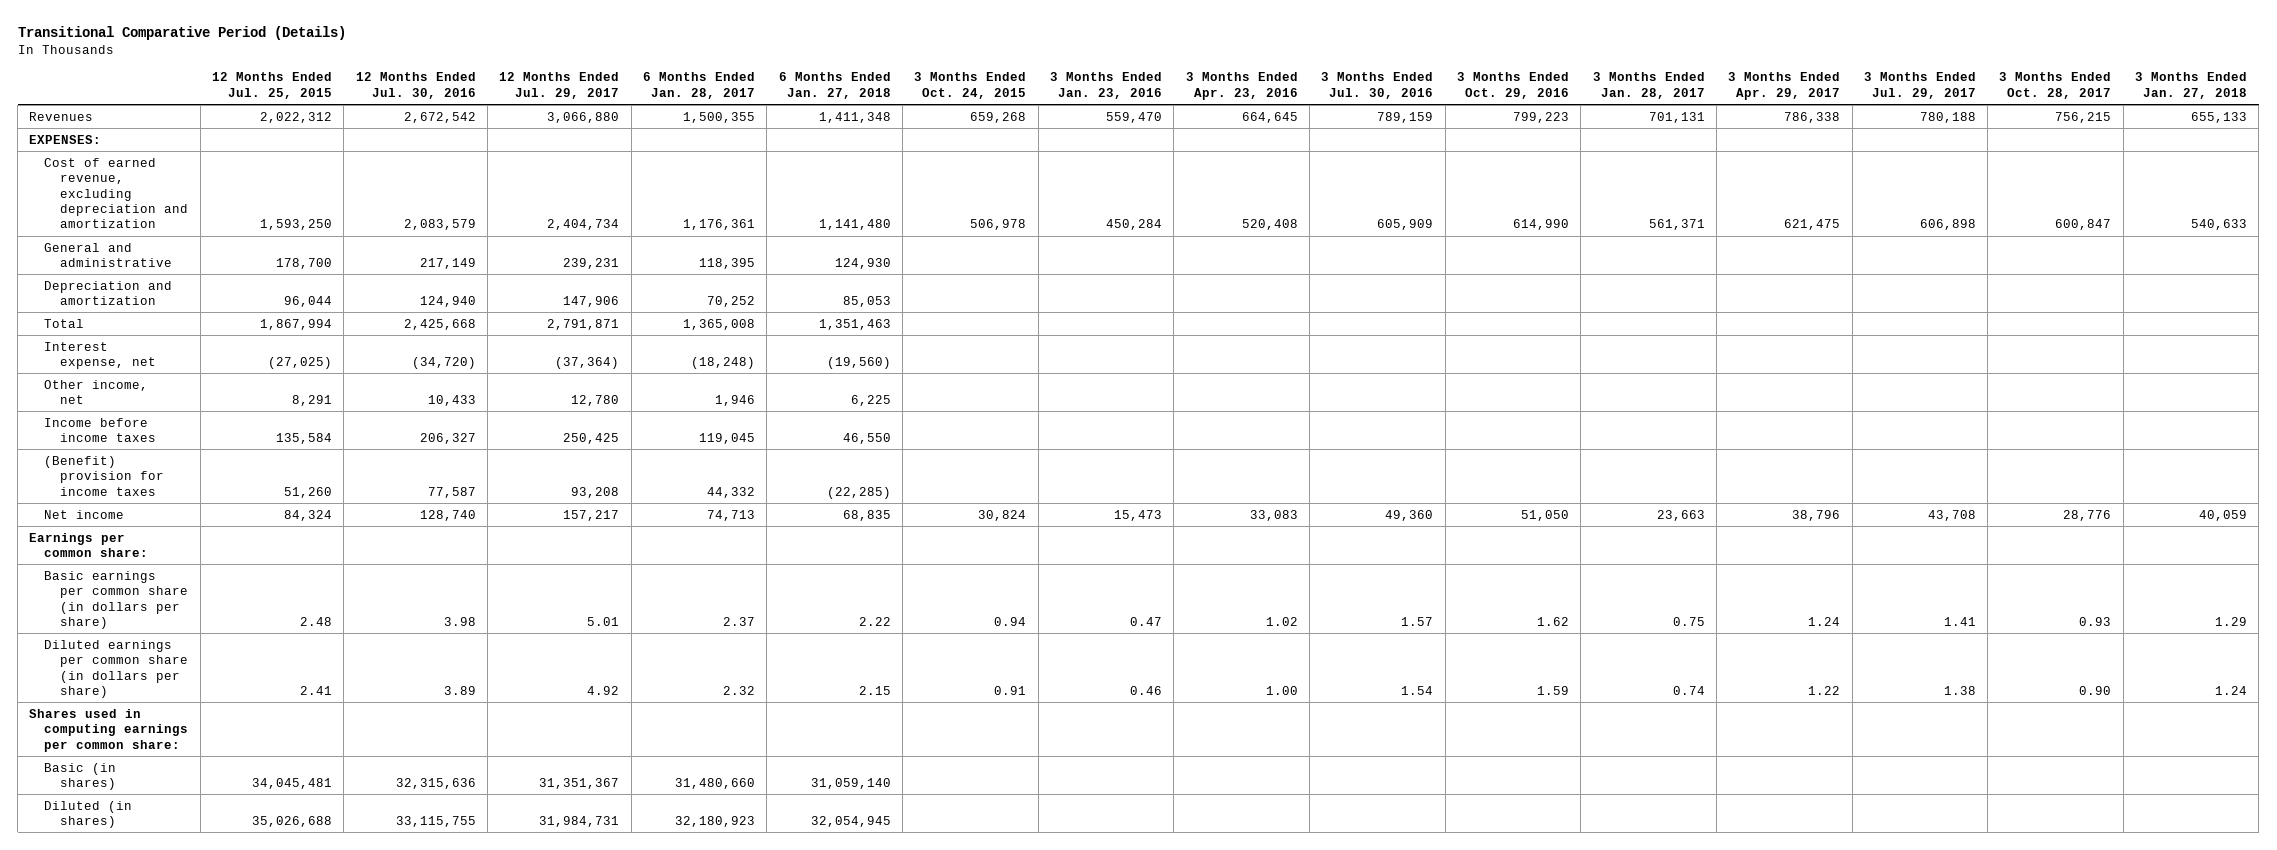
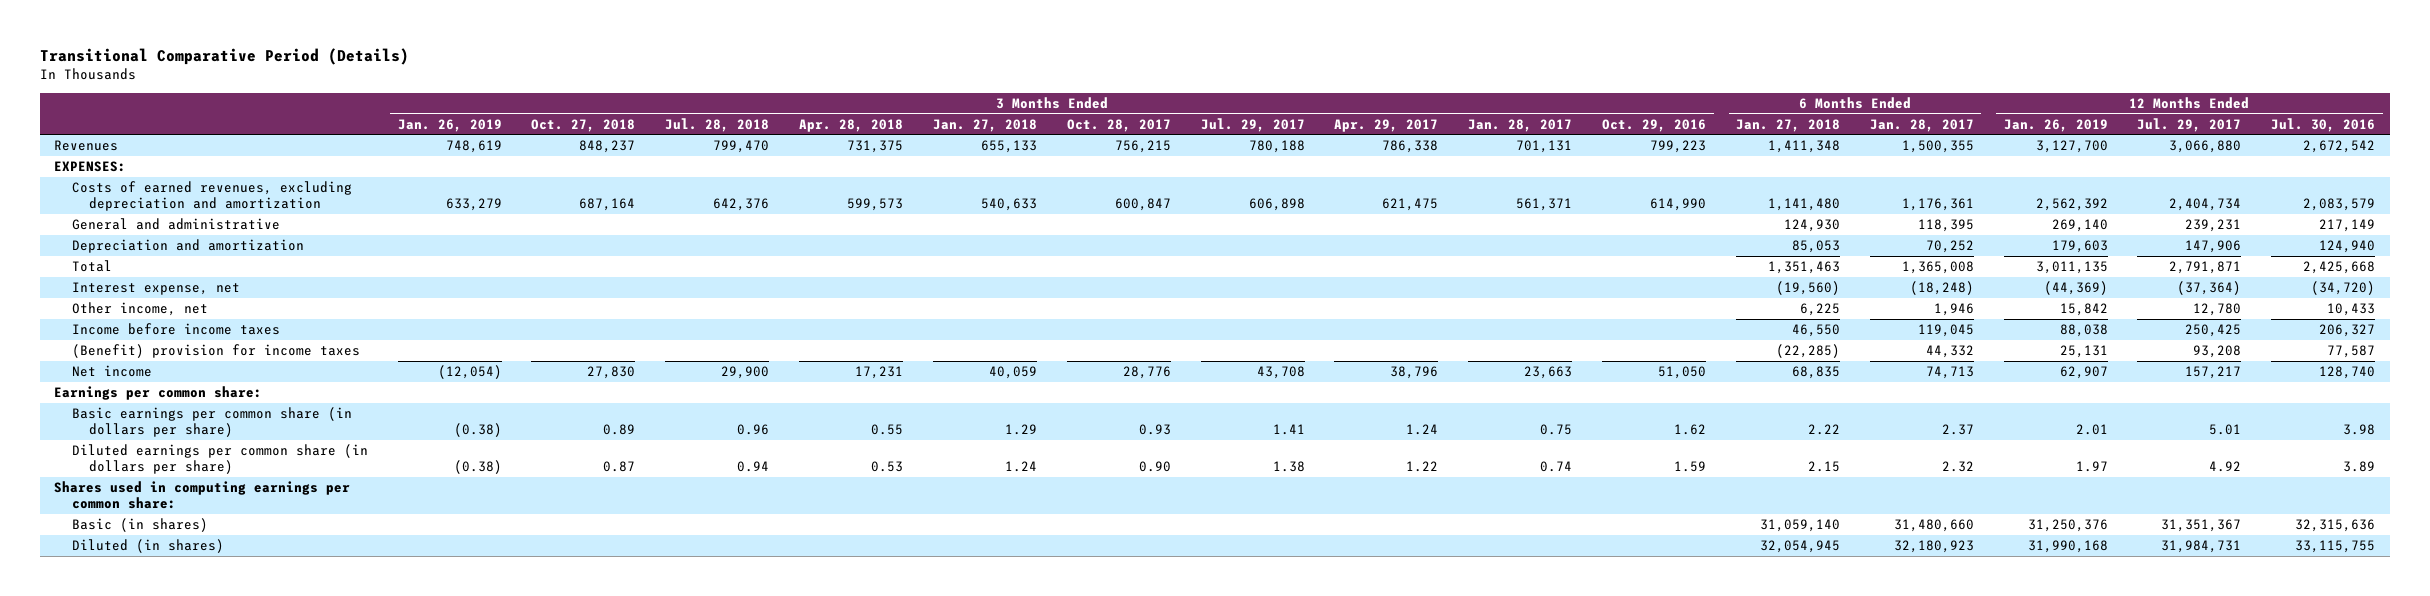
[212,72,333,99] 12 Months Ended Jul. 25, 2015 -> none
[914,72,1027,99] 3 Months Ended Oct. 24, 2015 -> none
[1049,72,1162,99] 3 Months Ended Jan. 23, 2016 -> none
[1185,72,1298,100] 3 Months Ended Apr. 23, 2016 -> none
[1321,72,1434,99] 3 Months Ended Jul. 30, 2016 -> none
none -> [397,118,502,132] Jan. 26, 2019
none -> [531,118,636,132] Oct. 27, 2018
none -> [665,117,770,132] Jul. 28, 2018
none -> [799,118,904,132] Apr. 28, 2018
none -> [2003,118,2108,132] Jan. 26, 2019
[44,157,188,229] Cost of earned revenue, excluding depreciation and amortization -> [71,181,352,212] Costs of earned revenues, excluding depreciation and amortization

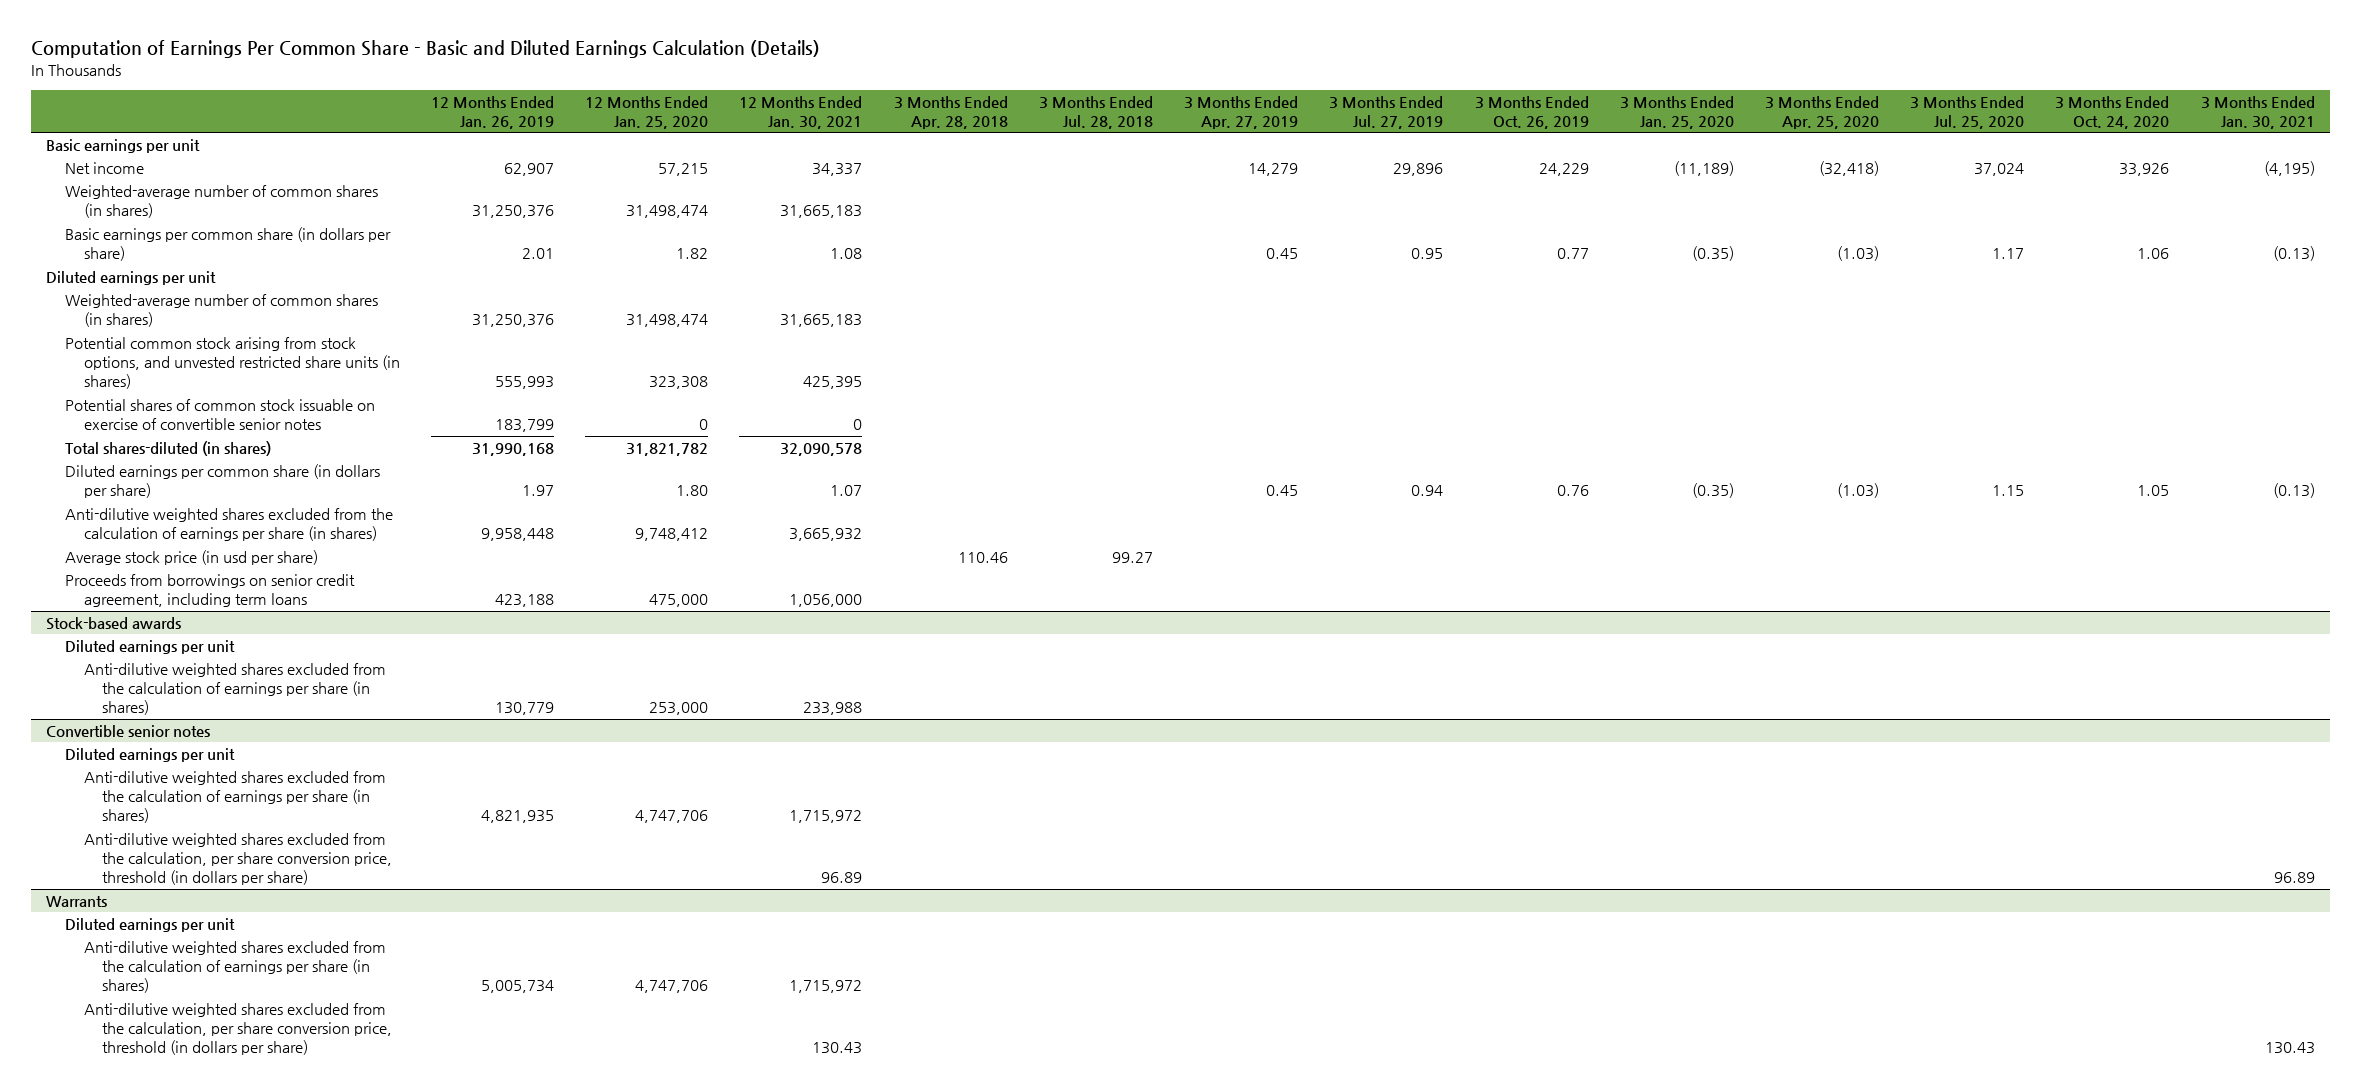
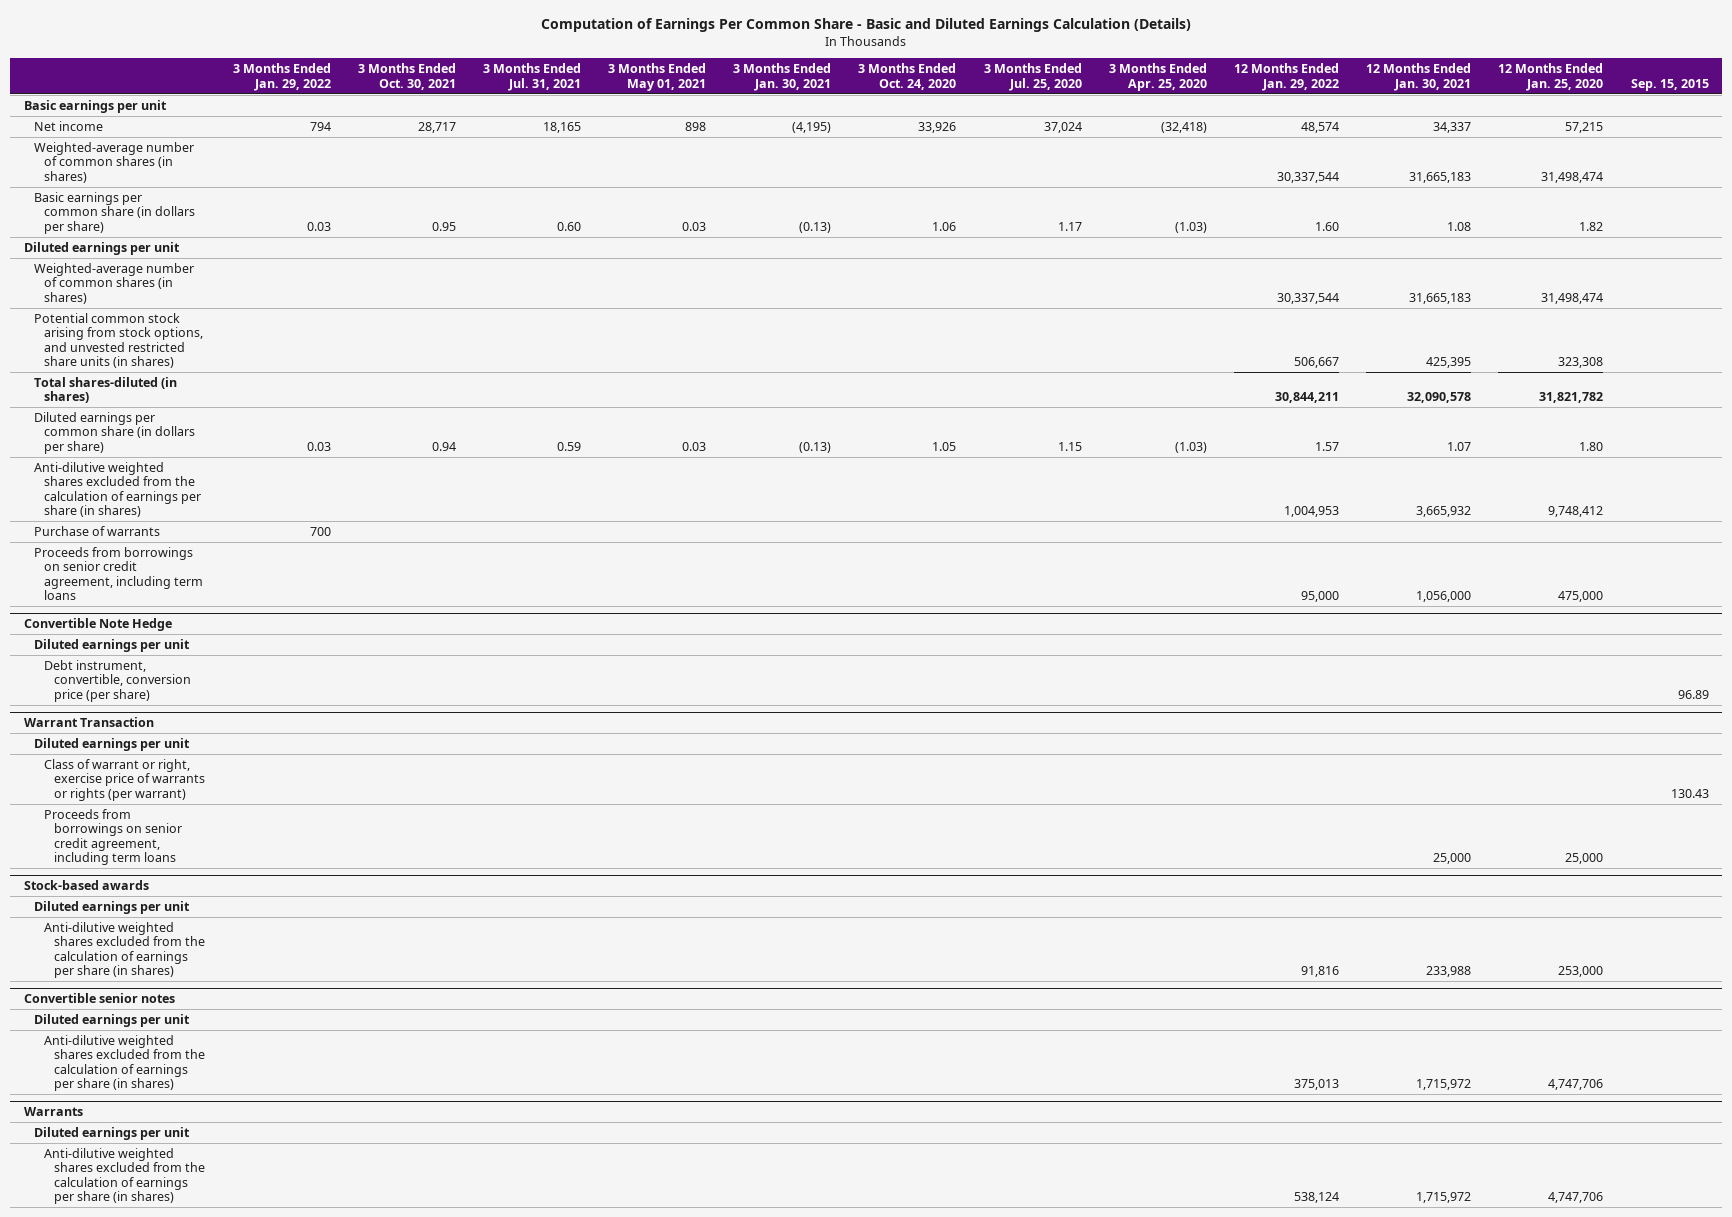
[430,95,554,130] 12 Months Ended Jan. 26, 2019 -> none
[893,95,1008,130] 3 Months Ended Apr. 28, 2018 -> none
[1038,95,1153,130] 3 Months Ended Jul. 28, 2018 -> none
[1184,95,1299,130] 3 Months Ended Apr. 27, 2019 -> none
[1329,95,1444,130] 3 Months Ended Jul. 27, 2019 -> none
[1474,95,1589,130] 3 Months Ended Oct. 26, 2019 -> none
[1619,95,1734,130] 3 Months Ended Jan. 25, 2020 -> none
none -> [232,63,331,91] 3 Months Ended Jan. 29, 2022
none -> [357,63,456,90] 3 Months Ended Oct. 30, 2021
none -> [482,63,581,91] 3 Months Ended Jul. 31, 2021
none -> [608,63,707,91] 3 Months Ended May 01, 2021
none -> [1234,63,1340,91] 12 Months Ended Jan. 29, 2022
none -> [1630,78,1709,91] Sep. 15, 2015
[64,399,375,431] Potential shares of common stock issuable on exercise of convertible senior notes -> none
[64,550,318,566] Average stock price (in usd per share) -> none
none -> [34,525,161,536] Purchase of warrants
none -> [23,618,172,632] Convertible Note Hedge
none -> [34,638,191,652] Diluted earnings per unit
none -> [44,659,192,702] Debt instrument, convertible, conversion price (per share)
none -> [23,717,154,728] Warrant Transaction
none -> [34,737,191,751] Diluted earnings per unit
none -> [44,758,206,801] Class of warrant or right, exercise price of warrants or rights (per warrant)
none -> [44,808,183,866] Proceeds from borrowings on senior credit agreement, including term loans
[83,833,393,886] Anti-dilutive weighted shares excluded from the calculation, per share conversion price, threshold (in dollars per share) -> none
[83,1003,393,1056] Anti-dilutive weighted shares excluded from the calculation, per share conversion price, threshold (in dollars per share) -> none

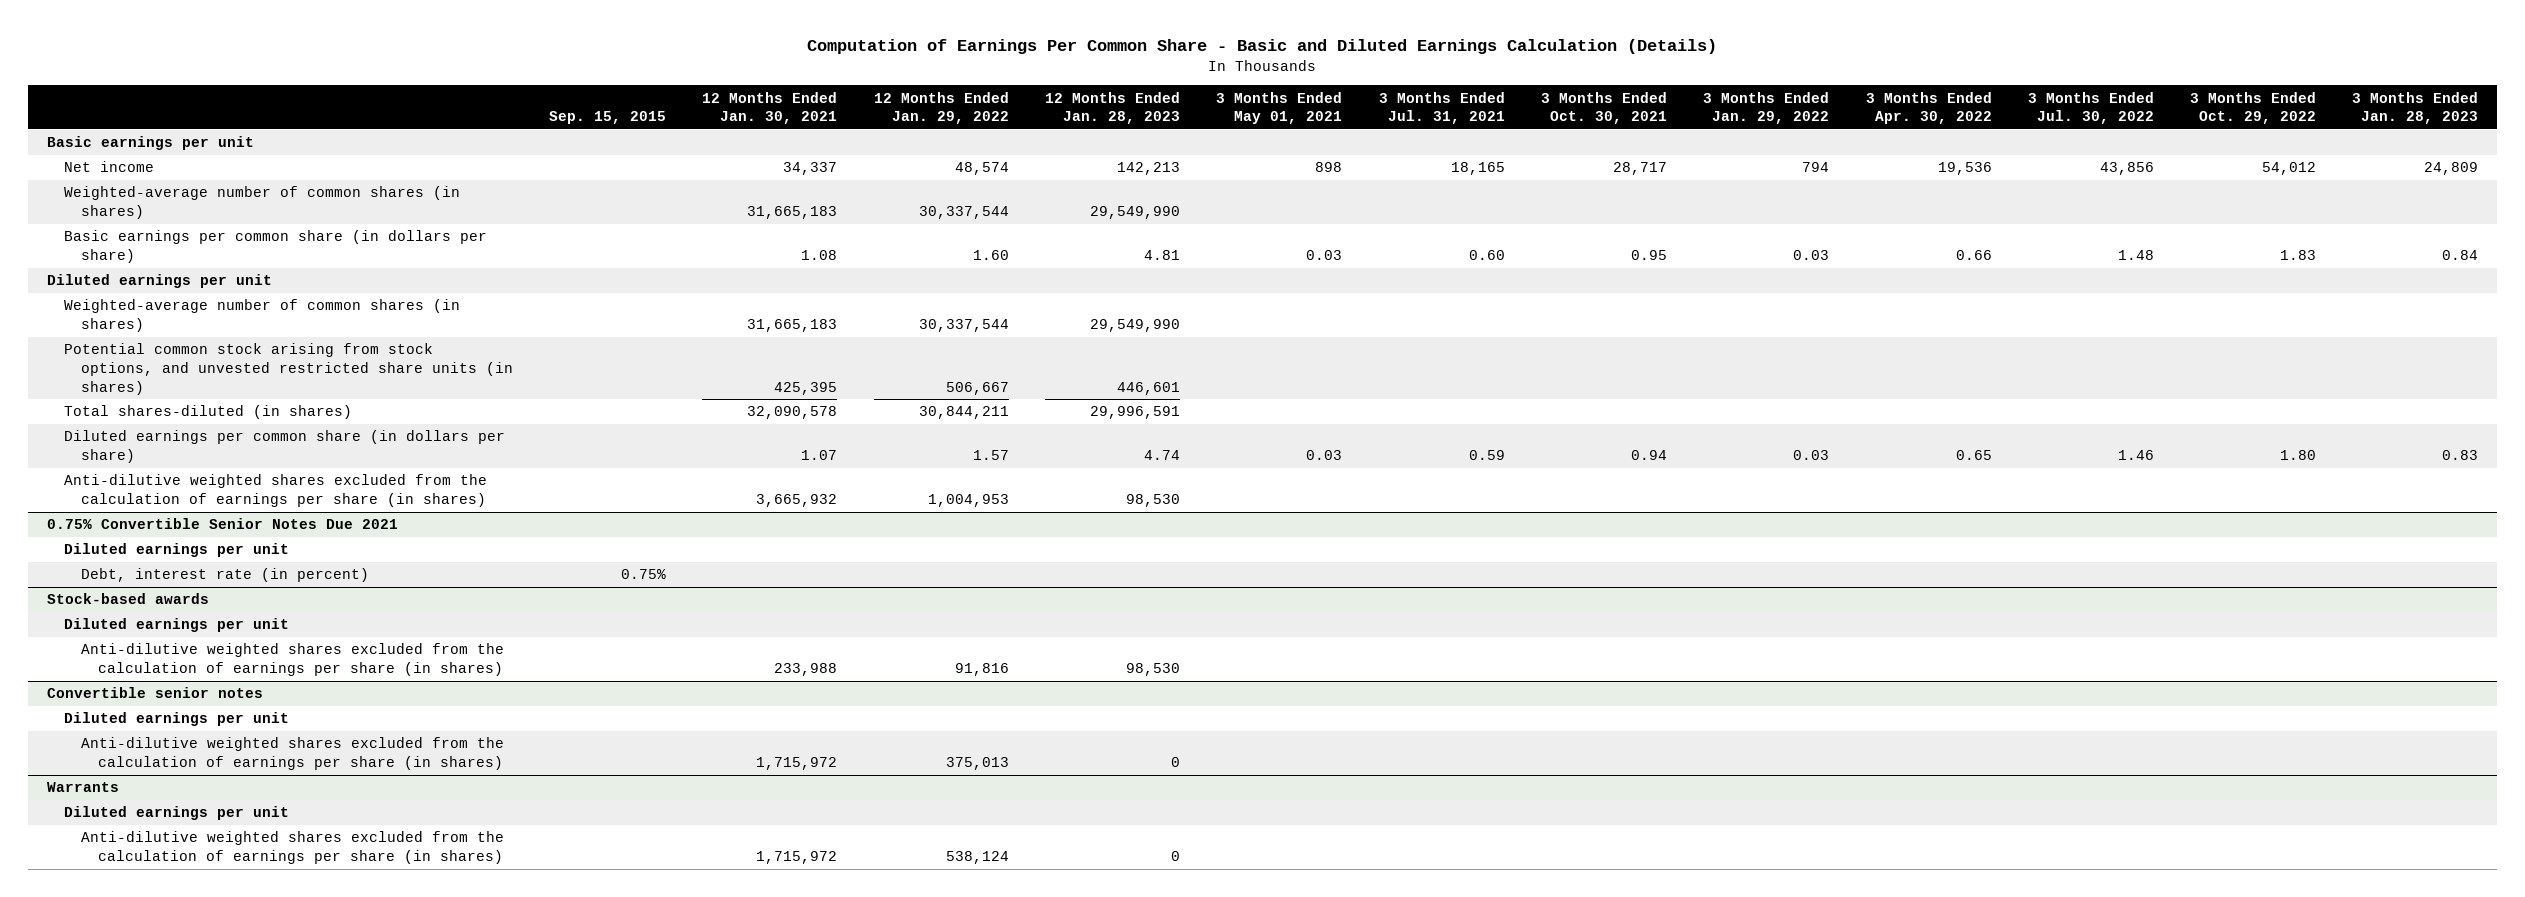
[733,63,832,91] 3 Months Ended Jan. 30, 2021 -> none
[858,63,957,90] 3 Months Ended Oct. 24, 2020 -> none
[983,63,1082,91] 3 Months Ended Jul. 25, 2020 -> none
[1108,63,1207,91] 3 Months Ended Apr. 25, 2020 -> none
[1498,63,1604,91] 12 Months Ended Jan. 25, 2020 -> none
none -> [1045,91,1181,125] 12 Months Ended Jan. 28, 2023
none -> [1865,91,1992,125] 3 Months Ended Apr. 30, 2022
none -> [2027,91,2154,125] 3 Months Ended Jul. 30, 2022
none -> [2190,91,2317,125] 3 Months Ended Oct. 29, 2022
none -> [2352,91,2479,125] 3 Months Ended Jan. 28, 2023
[34,525,161,536] Purchase of warrants -> none
[34,546,204,601] Proceeds from borrowings on senior credit agreement, including term loans -> none
[23,618,172,632] Convertible Note Hedge -> none
[34,638,191,652] Diluted earnings per unit -> none
[44,659,192,702] Debt instrument, convertible, conversion price (per share) -> none
[23,717,154,728] Warrant Transaction -> none
none -> [46,518,398,530] 0.75% Convertible Senior Notes Due 2021
[44,758,206,801] Class of warrant or right, exercise price of warrants or rights (per warrant) -> none
[44,808,183,866] Proceeds from borrowings on senior credit agreement, including term loans -> none
none -> [80,568,369,583] Debt, interest rate (in percent)

